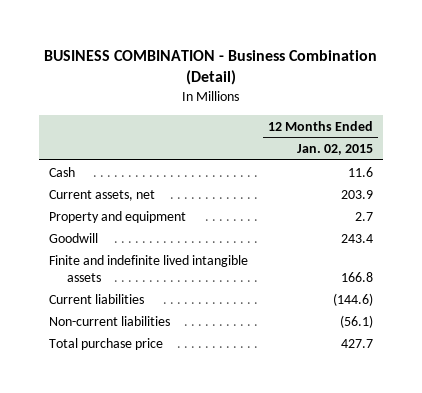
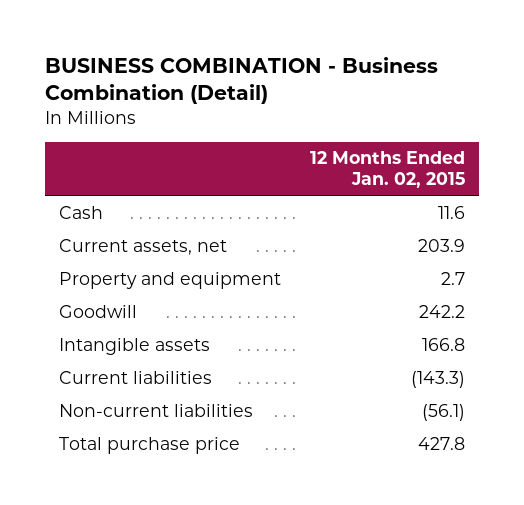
[341,233,374,243] 243.4 -> [418,304,465,318] 242.2
[49,254,249,282] Finite and indefinite lived intangible assets -> [59,337,211,355] Intangible assets
[333,292,374,306] (144.6) -> [410,370,465,388] (143.3)
[341,338,374,348] 427.7 -> [417,436,465,450] 427.8

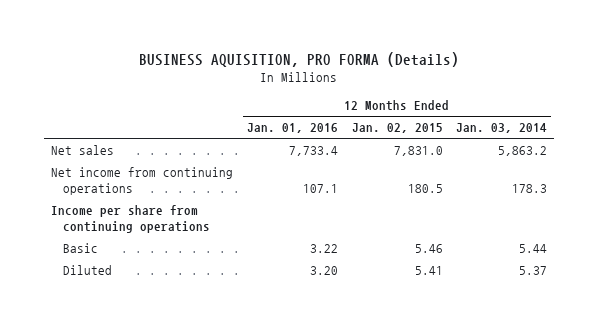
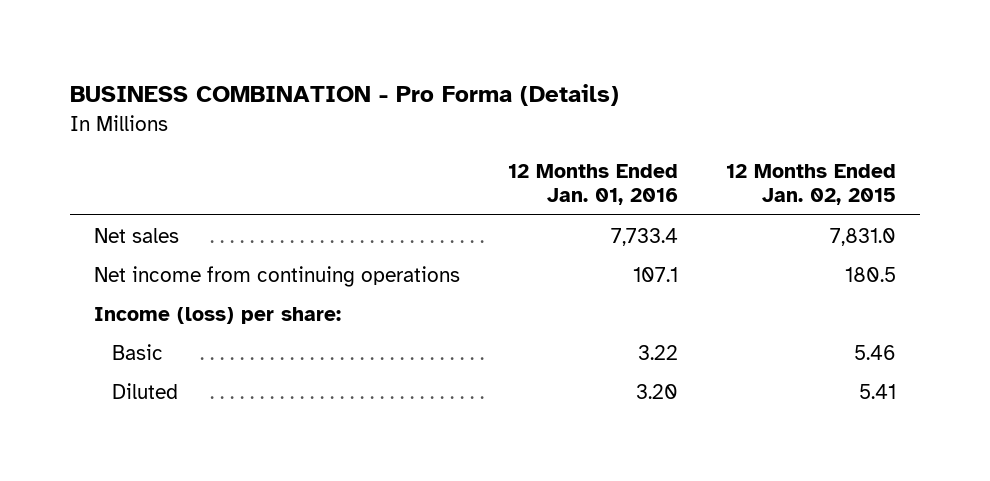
[139,51,460,67] BUSINESS AQUISITION, PRO FORMA (Details) -> [69,84,619,107] BUSINESS COMBINATION - Pro Forma (Details)
[456,123,548,134] Jan. 03, 2014 -> none
[50,205,210,233] Income per share from continuing operations -> [93,306,341,324] Income (loss) per share:

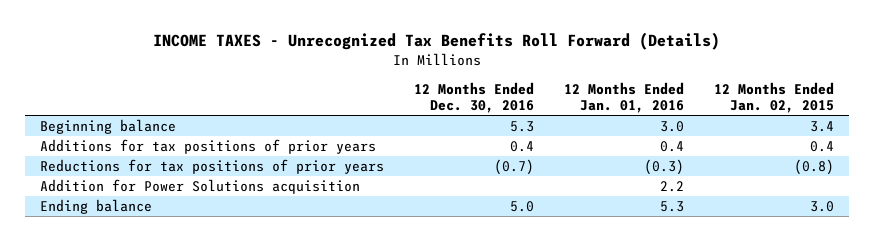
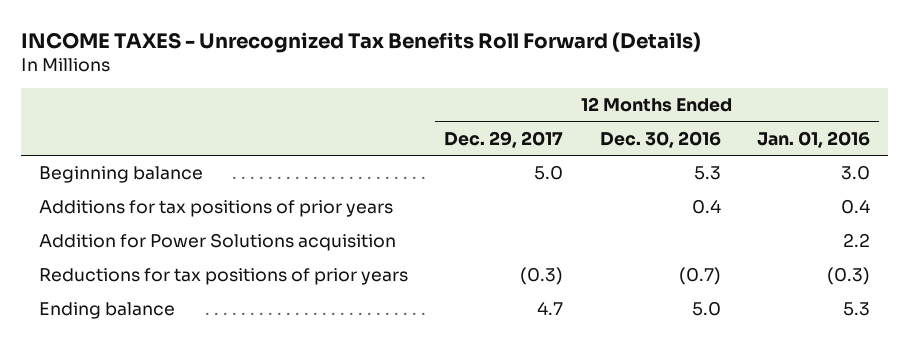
[714,81,835,114] 12 Months Ended Jan. 02, 2015 -> none
none -> [444,131,564,149] Dec. 29, 2017
[39,159,384,175] Reductions for tax positions of prior years -> [38,268,408,286] Reductions for tax positions of prior years

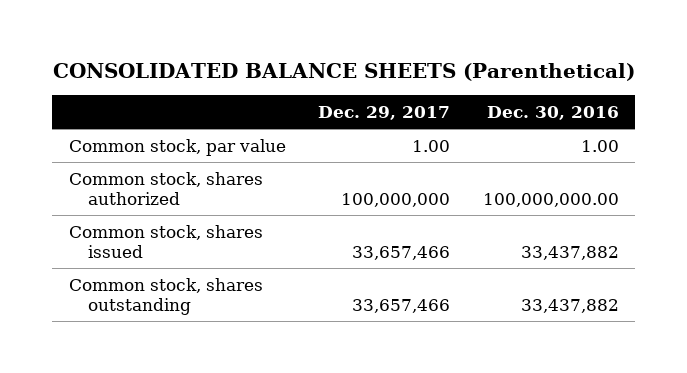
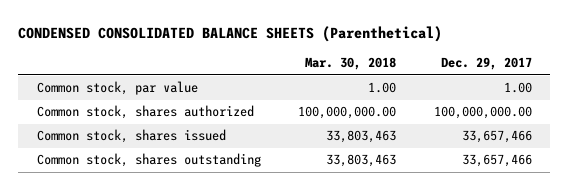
[52,63,635,82] CONSOLIDATED BALANCE SHEETS (Parenthetical) -> [18,26,443,43] CONDENSED CONSOLIDATED BALANCE SHEETS (Parenthetical)
[486,105,619,120] Dec. 30, 2016 -> none
none -> [305,57,397,71] Mar. 30, 2018
[341,192,451,207] 100,000,000 -> [433,106,532,120] 100,000,000.00

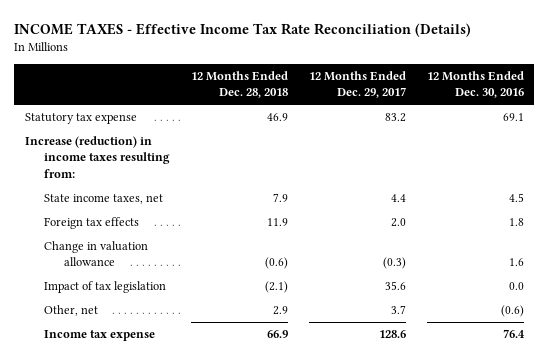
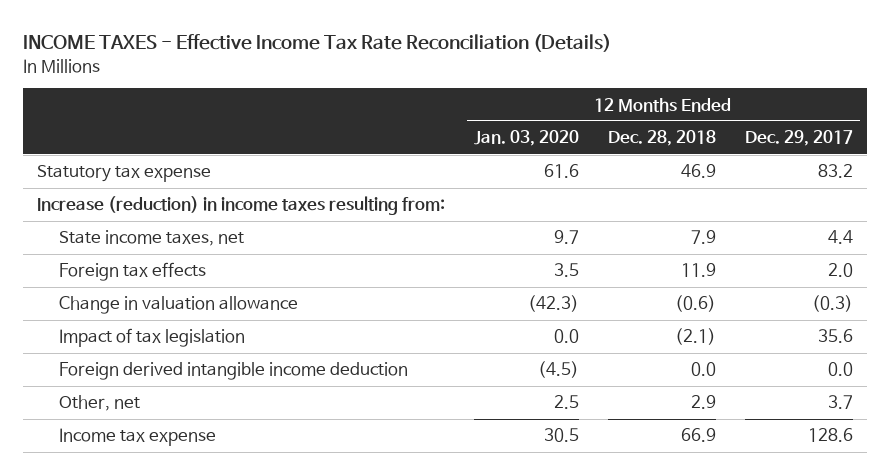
[426,71,524,99] 12 Months Ended Dec. 30, 2016 -> none
none -> [474,130,580,147] Jan. 03, 2020
none -> [59,362,409,381] Foreign derived intangible income deduction

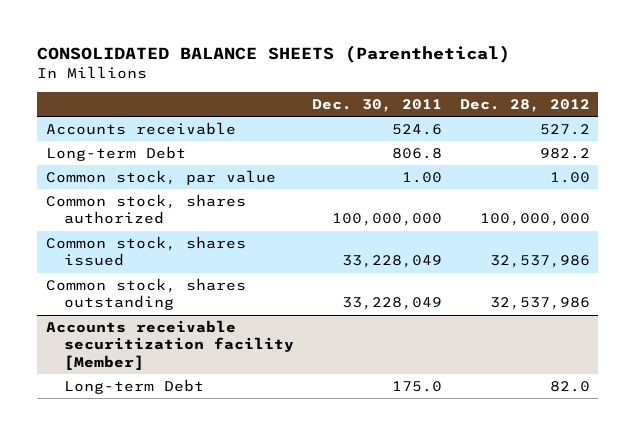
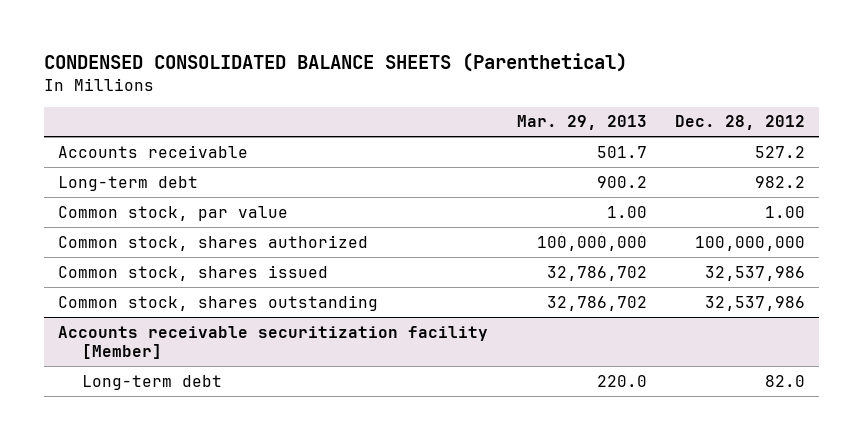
[37,45,511,64] CONSOLIDATED BALANCE SHEETS (Parenthetical) -> [43,52,627,72] CONDENSED CONSOLIDATED BALANCE SHEETS (Parenthetical)
[311,99,442,113] Dec. 30, 2011 -> none
none -> [516,115,647,131] Mar. 29, 2013
[46,146,187,162] Long-term Debt -> [58,175,199,191] Long-term debt
[63,379,204,395] Long-term Debt -> [81,374,222,390] Long-term debt

